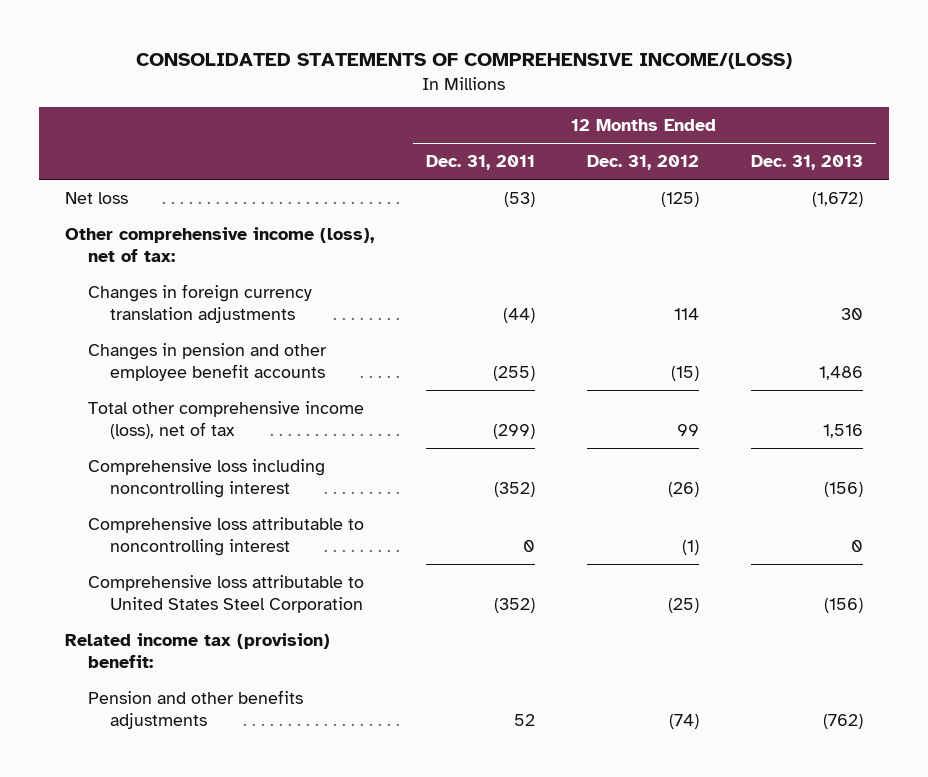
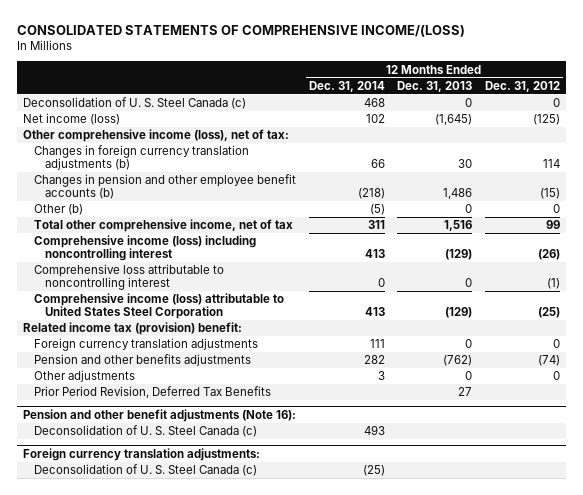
[425,155,535,171] Dec. 31, 2011 -> none
none -> [308,80,385,92] Dec. 31, 2014
none -> [23,97,247,110] Deconsolidation of U. S. Steel Canada (c)
[65,191,129,204] Net loss -> [23,113,121,126] Net income (loss)
[811,191,863,207] (1,672) -> [435,114,473,126] (1,645)
[87,283,312,324] Changes in foreign currency translation adjustments -> [34,145,250,171] Changes in foreign currency translation adjustments (b)
[87,342,327,382] Changes in pension and other employee benefit accounts -> [34,174,297,200] Changes in pension and other employee benefit accounts (b)
none -> [34,204,84,216] Other (b)
[87,400,364,440] Total other comprehensive income (loss), net of tax -> [34,219,294,233] Total other comprehensive income, net of tax
[87,458,325,499] Comprehensive loss including noncontrolling interest -> [34,235,257,262] Comprehensive income (loss) including noncontrolling interest
[823,482,863,498] (156) -> [445,249,473,261] (129)
[87,574,364,614] Comprehensive loss attributable to United States Steel Corporation -> [34,293,285,320] Comprehensive income (loss) attributable to United States Steel Corporation
[823,598,863,614] (156) -> [445,307,473,319] (129)
none -> [34,338,259,352] Foreign currency translation adjustments
none -> [34,370,136,383] Other adjustments
none -> [34,386,272,399] Prior Period Revision, Deferred Tax Benefits
none -> [23,408,297,422] Pension and other benefit adjustments (Note 16):
none -> [34,425,258,438] Deconsolidation of U. S. Steel Canada (c)
none -> [23,447,261,461] Foreign currency translation adjustments:
none -> [34,464,258,477] Deconsolidation of U. S. Steel Canada (c)

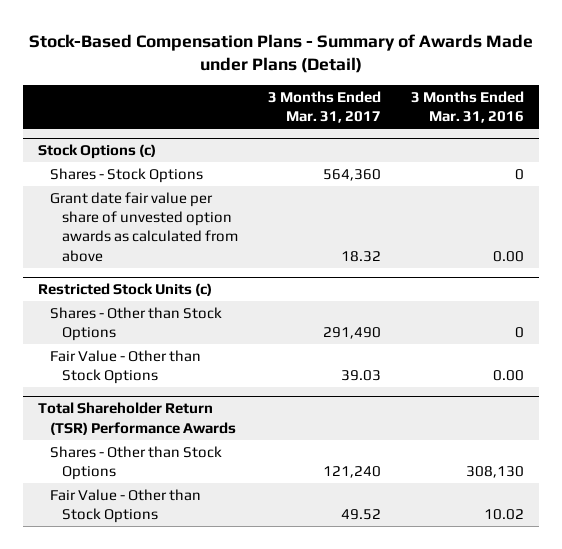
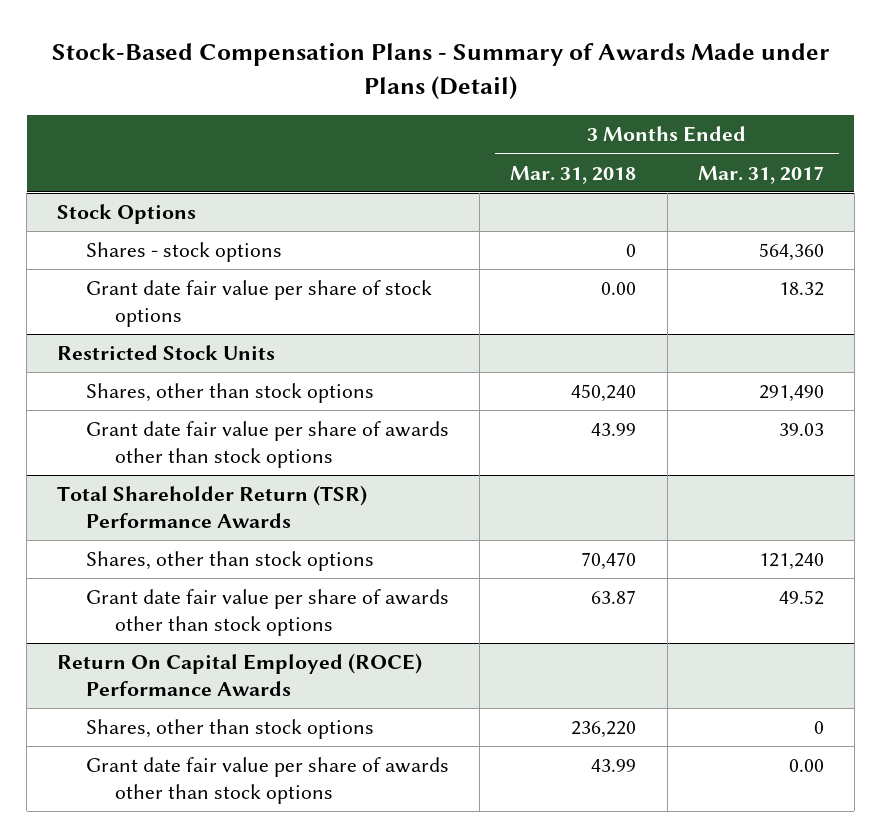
[411,90,525,124] 3 Months Ended Mar. 31, 2016 -> none
none -> [510,165,637,184] Mar. 31, 2018
[38,144,157,160] Stock Options (c) -> [57,204,197,225] Stock Options
[50,167,204,183] Shares - Stock Options -> [86,242,283,263] Shares - stock options
[50,191,238,262] Grant date fair value per share of unvested option awards as calculated from above -> [86,280,433,328] Grant date fair value per share of stock options
[38,283,213,297] Restricted Stock Units (c) -> [57,345,276,361] Restricted Stock Units
[50,306,223,342] Shares - Other than Stock Options -> [86,383,375,404] Shares, other than stock options
[50,349,202,385] Fair Value - Other than Stock Options -> [86,421,450,469] Grant date fair value per share of awards other than stock options
[50,445,223,481] Shares - Other than Stock Options -> [86,551,375,572] Shares, other than stock options
[50,488,202,524] Fair Value - Other than Stock Options -> [86,589,450,637] Grant date fair value per share of awards other than stock options
none -> [57,653,423,697] Return On Capital Employed (ROCE) Performance Awards
none -> [86,719,375,740] Shares, other than stock options
none -> [86,757,450,805] Grant date fair value per share of awards other than stock options

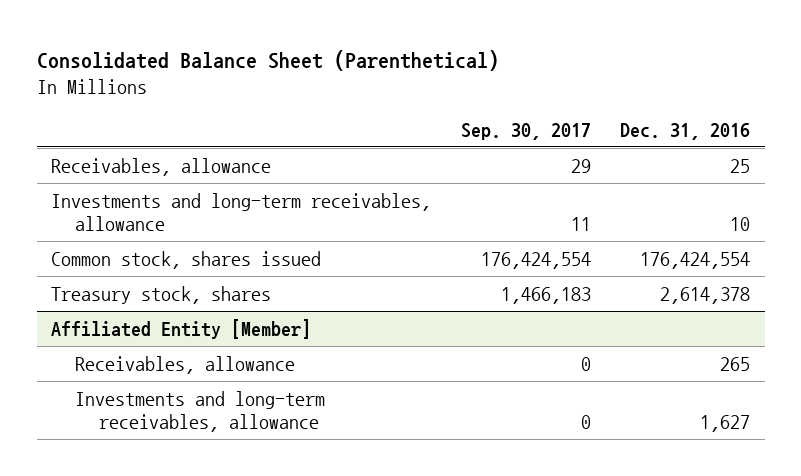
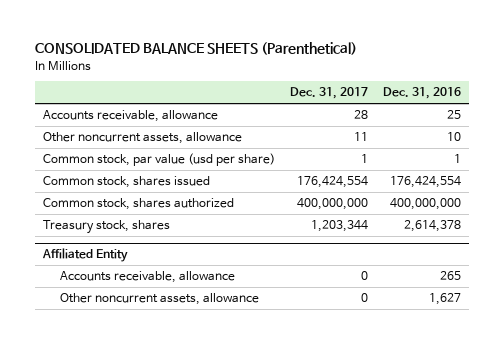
[36,49,499,71] Consolidated Balance Sheet (Parenthetical) -> [35,42,358,56] CONSOLIDATED BALANCE SHEETS (Parenthetical)
[460,122,591,140] Sep. 30, 2017 -> none
none -> [289,87,368,100] Dec. 31, 2017
[51,157,272,176] Receivables, allowance -> [42,110,218,123] Accounts receivable, allowance
[51,192,432,232] Investments and long-term receivables, allowance -> [42,132,242,145] Other noncurrent assets, allowance
none -> [42,153,275,167] Common stock, par value (usd per share)
none -> [42,198,234,211] Common stock, shares authorized
[51,318,312,339] Affiliated Entity [Member] -> [41,248,128,263] Affiliated Entity
[75,355,296,374] Receivables, allowance -> [59,271,235,284] Accounts receivable, allowance
[75,390,326,433] Investments and long-term receivables, allowance -> [59,293,259,306] Other noncurrent assets, allowance

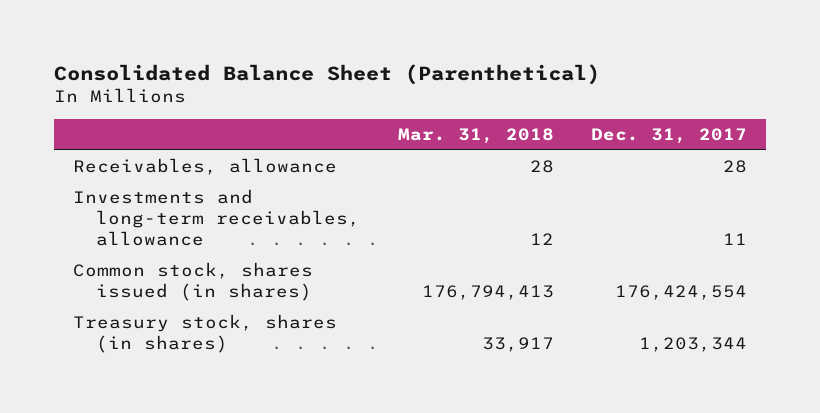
[35,42,358,56] CONSOLIDATED BALANCE SHEETS (Parenthetical) -> [54,63,601,85] Consolidated Balance Sheet (Parenthetical)
[383,87,462,100] Dec. 31, 2016 -> none
none -> [397,128,554,145] Mar. 31, 2018
[42,153,275,167] Common stock, par value (usd per share) -> none
[42,198,234,211] Common stock, shares authorized -> none
[41,248,128,263] Affiliated Entity -> none
[59,271,235,284] Accounts receivable, allowance -> none
[59,293,259,306] Other noncurrent assets, allowance -> none
[42,110,218,123] Accounts receivable, allowance -> [72,158,337,176] Receivables, allowance
[42,132,242,145] Other noncurrent assets, allowance -> [72,189,361,246] Investments and long-term receivables, allowance
[42,176,210,189] Common stock, shares issued -> [72,262,313,302] Common stock, shares issued (in shares)
[42,220,170,235] Treasury stock, shares -> [72,314,337,354] Treasury stock, shares (in shares)

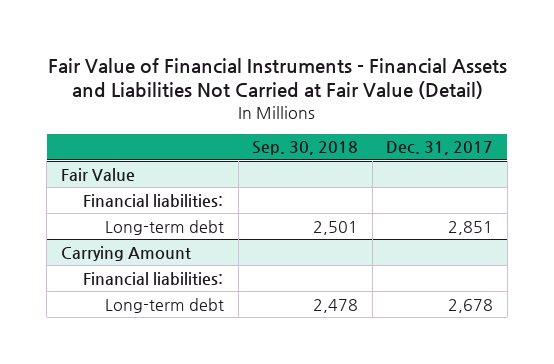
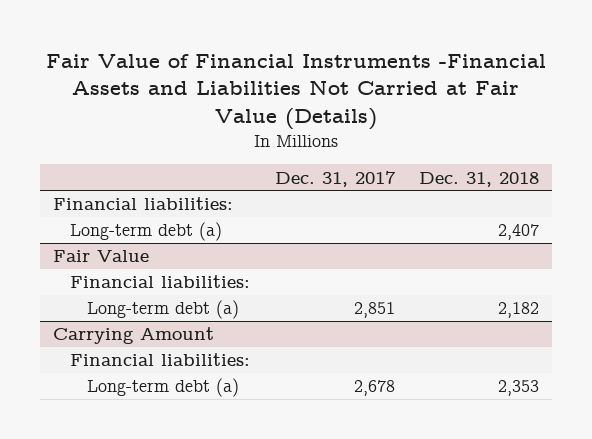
[48,57,508,100] Fair Value of Financial Instruments - Financial Assets and Liabilities Not Carried at Fair Value (Detail) -> [45,53,546,130] Fair Value of Financial Instruments -Financial Assets and Liabilities Not Carried at Fair Value (Details)
[252,141,359,156] Sep. 30, 2018 -> none
none -> [419,171,540,187] Dec. 31, 2018
none -> [52,197,233,211] Financial liabilities:
none -> [69,222,222,242] Long-term debt (a)
[105,219,225,235] Long-term debt -> [87,300,240,320] Long-term debt (a)
[105,297,225,313] Long-term debt -> [87,378,240,398] Long-term debt (a)

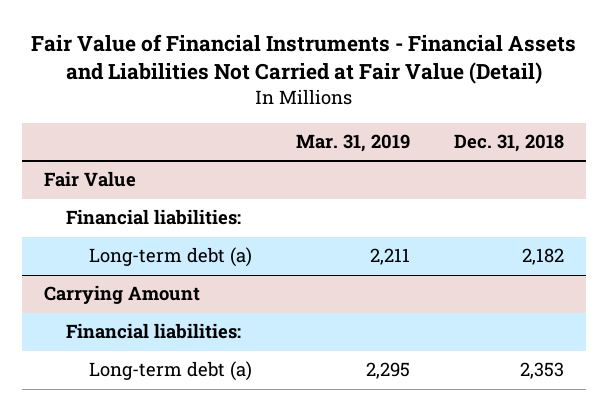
[45,53,546,130] Fair Value of Financial Instruments -Financial Assets and Liabilities Not Carried at Fair Value (Details) -> [31,33,577,85] Fair Value of Financial Instruments - Financial Assets and Liabilities Not Carried at Fair Value (Detail)
[274,170,396,187] Dec. 31, 2017 -> none
none -> [295,134,410,153] Mar. 31, 2019
[52,197,233,211] Financial liabilities: -> none
[69,222,222,242] Long-term debt (a) -> none

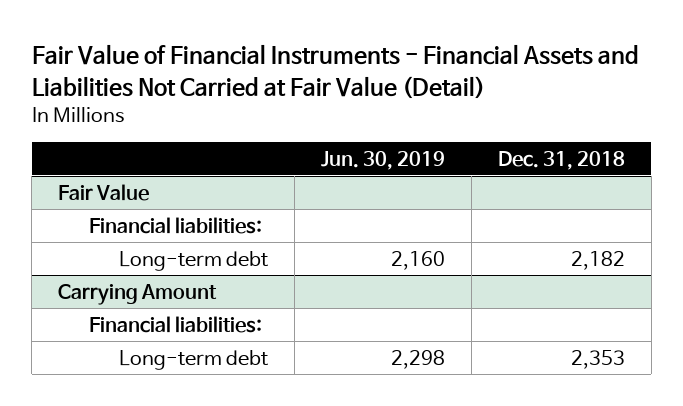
[295,134,410,153] Mar. 31, 2019 -> none
none -> [320,150,445,170] Jun. 30, 2019
[88,247,252,268] Long-term debt (a) -> [118,250,268,271] Long-term debt
[88,361,252,382] Long-term debt (a) -> [118,349,268,370] Long-term debt

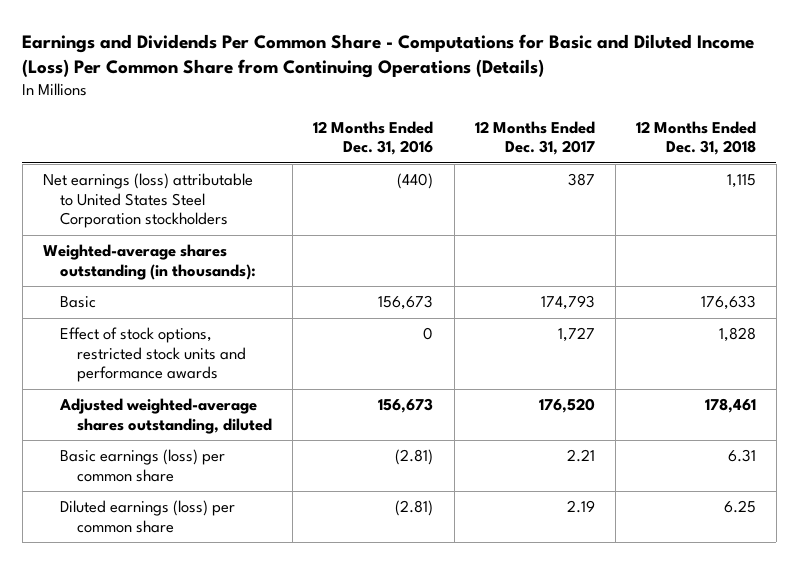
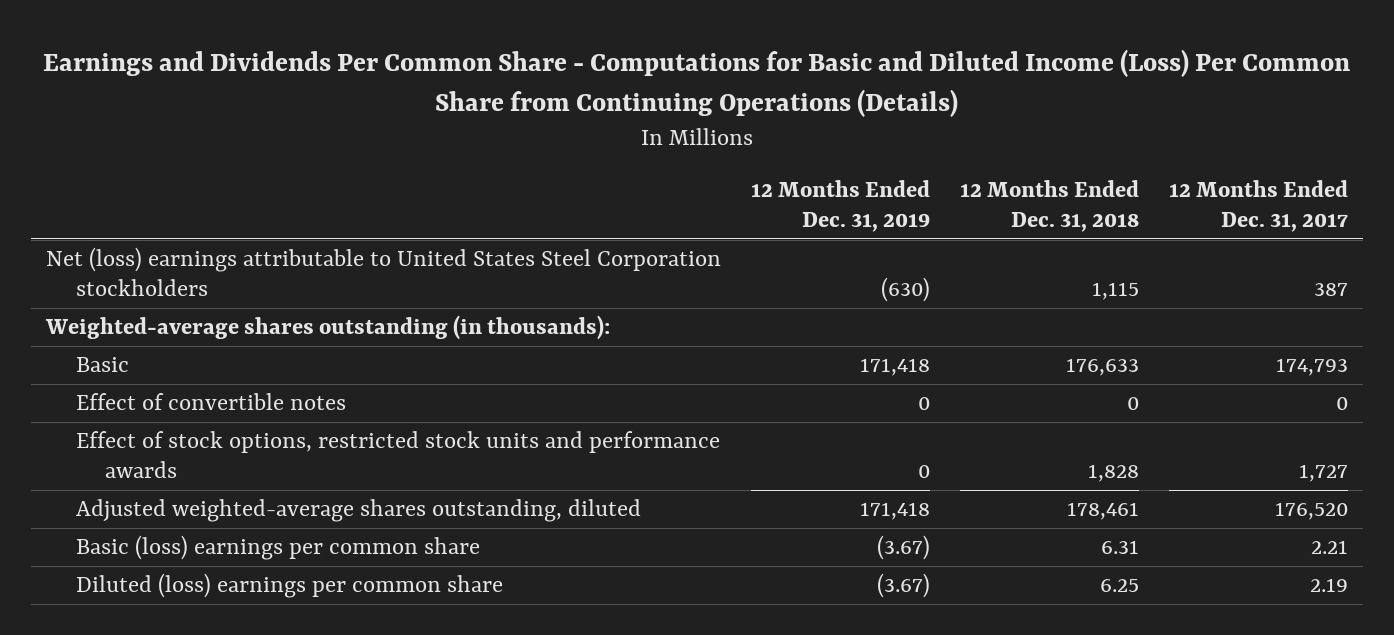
[313,120,434,156] 12 Months Ended Dec. 31, 2016 -> none
none -> [751,180,931,232] 12 Months Ended Dec. 31, 2019
[42,173,253,229] Net earnings (loss) attributable to United States Steel Corporation stockholders -> [46,247,722,296] Net (loss) earnings attributable to United States Steel Corporation stockholders
none -> [75,393,346,411] Effect of convertible notes
[59,449,225,482] Basic earnings (loss) per common share -> [75,535,480,561] Basic (loss) earnings per common share
[59,500,235,533] Diluted earnings (loss) per common share -> [75,573,503,599] Diluted (loss) earnings per common share

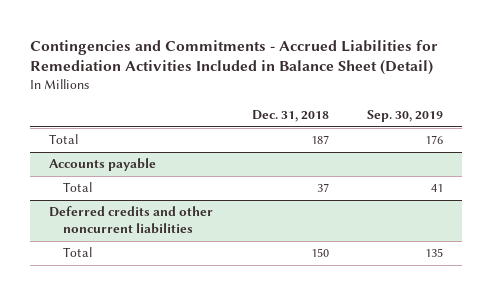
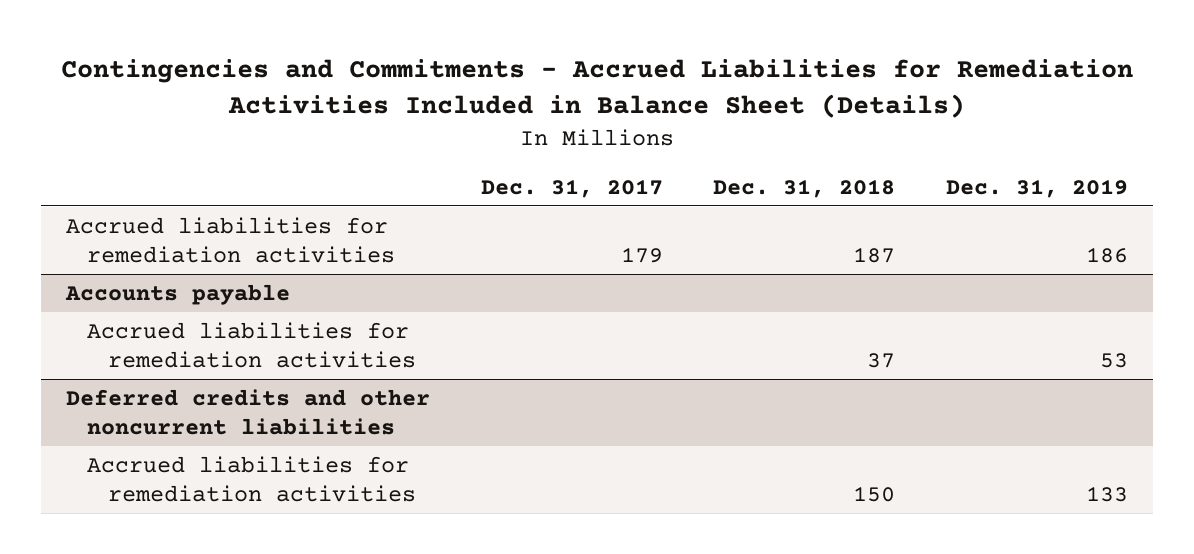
[29,39,438,76] Contingencies and Commitments - Accrued Liabilities for Remediation Activities Included in Balance Sheet (Detail) -> [61,59,1134,119] Contingencies and Commitments - Accrued Liabilities for Remediation Activities Included in Balance Sheet (Details)
[366,109,443,122] Sep. 30, 2019 -> none
none -> [480,178,663,198] Dec. 31, 2017
none -> [945,178,1128,198] Dec. 31, 2019
[49,134,79,145] Total -> [66,216,396,264] Accrued liabilities for remediation activities
[62,182,92,193] Total -> [87,321,417,369] Accrued liabilities for remediation activities
[62,247,92,258] Total -> [87,455,417,503] Accrued liabilities for remediation activities

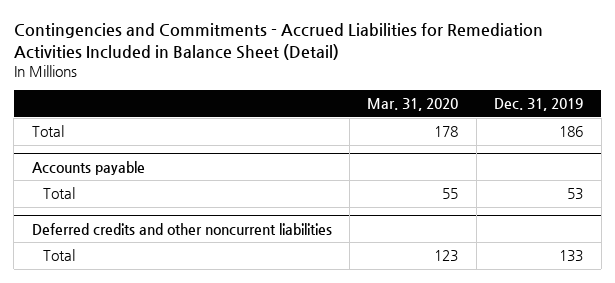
[61,59,1134,119] Contingencies and Commitments - Accrued Liabilities for Remediation Activities Included in Balance Sheet (Details) -> [13,23,543,61] Contingencies and Commitments - Accrued Liabilities for Remediation Activities Included in Balance Sheet (Detail)
[480,178,663,198] Dec. 31, 2017 -> none
[713,178,896,198] Dec. 31, 2018 -> none
none -> [367,98,459,112] Mar. 31, 2020
[66,216,396,264] Accrued liabilities for remediation activities -> [31,125,64,138] Total
[87,321,417,369] Accrued liabilities for remediation activities -> [43,187,76,200] Total
[87,455,417,503] Accrued liabilities for remediation activities -> [43,249,76,262] Total

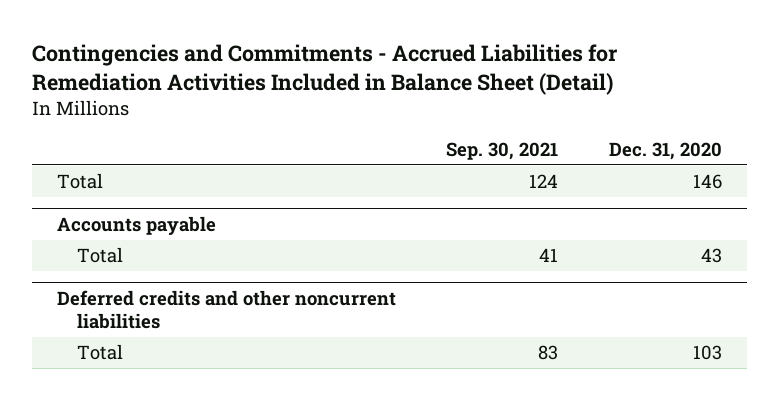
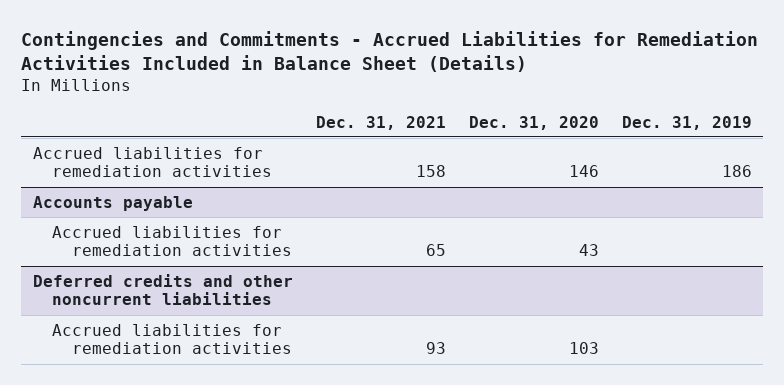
[31,43,618,95] Contingencies and Commitments - Accrued Liabilities for Remediation Activities Included in Balance Sheet (Detail) -> [21,30,759,72] Contingencies and Commitments - Accrued Liabilities for Remediation Activities Included in Balance Sheet (Details)
[446,141,559,160] Sep. 30, 2021 -> none
none -> [315,115,446,130] Dec. 31, 2021
none -> [621,115,752,130] Dec. 31, 2019
[57,173,104,190] Total -> [32,146,273,178] Accrued liabilities for remediation activities
[77,247,124,264] Total -> [52,225,292,257] Accrued liabilities for remediation activities
[77,344,124,361] Total -> [52,323,292,355] Accrued liabilities for remediation activities

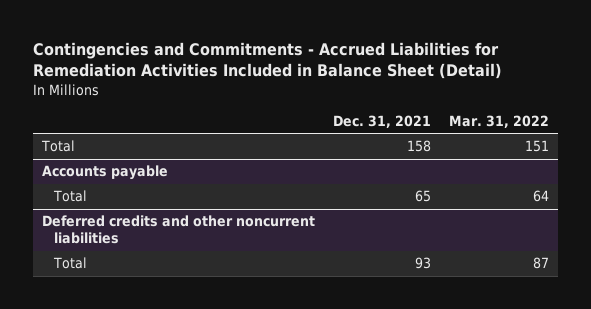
[21,30,759,72] Contingencies and Commitments - Accrued Liabilities for Remediation Activities Included in Balance Sheet (Details) -> [33,41,503,80] Contingencies and Commitments - Accrued Liabilities for Remediation Activities Included in Balance Sheet (Detail)
[468,115,599,130] Dec. 31, 2020 -> none
[621,115,752,130] Dec. 31, 2019 -> none
none -> [448,115,549,129] Mar. 31, 2022
[32,146,273,178] Accrued liabilities for remediation activities -> [41,140,76,153] Total
[52,225,292,257] Accrued liabilities for remediation activities -> [53,190,88,203] Total
[52,323,292,355] Accrued liabilities for remediation activities -> [53,257,88,270] Total

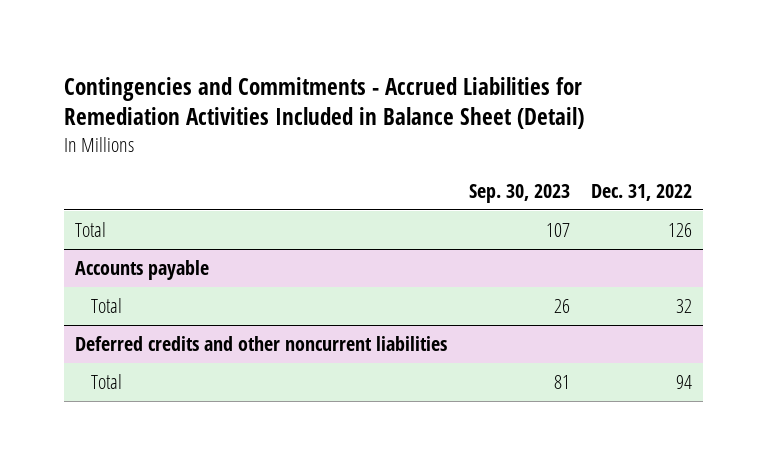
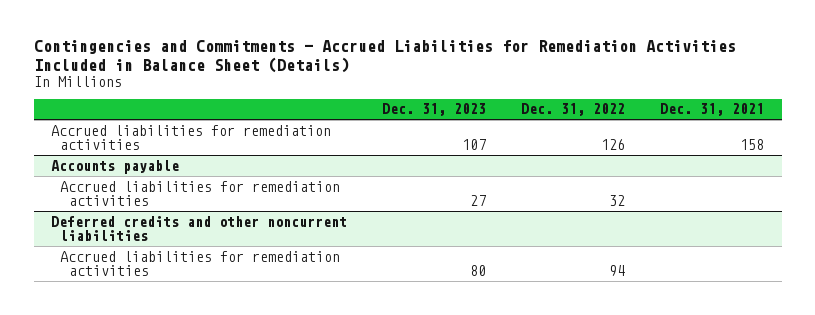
[63,76,584,130] Contingencies and Commitments - Accrued Liabilities for Remediation Activities Included in Balance Sheet (Detail) -> [33,40,736,73] Contingencies and Commitments - Accrued Liabilities for Remediation Activities Included in Balance Sheet (Details)
[468,183,570,203] Sep. 30, 2023 -> none
none -> [382,103,487,117] Dec. 31, 2023
none -> [660,103,765,117] Dec. 31, 2021
[74,222,106,238] Total -> [51,124,332,151] Accrued liabilities for remediation activities
[90,298,122,314] Total -> [60,180,341,207] Accrued liabilities for remediation activities
[90,374,122,390] Total -> [60,250,341,277] Accrued liabilities for remediation activities

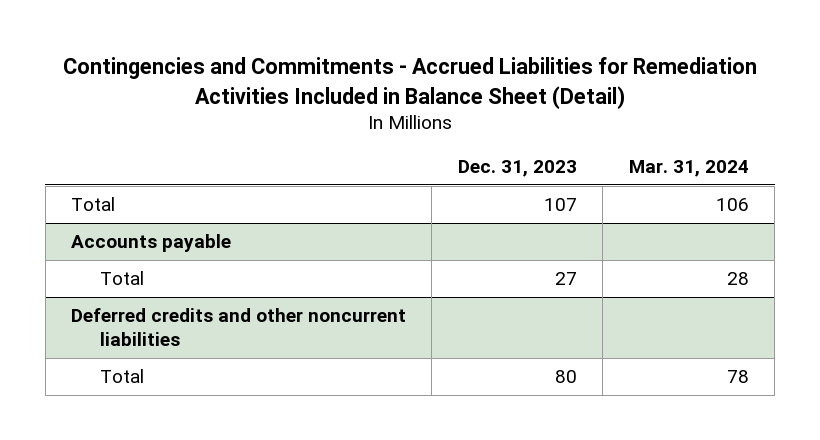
[33,40,736,73] Contingencies and Commitments - Accrued Liabilities for Remediation Activities Included in Balance Sheet (Details) -> [62,57,757,109] Contingencies and Commitments - Accrued Liabilities for Remediation Activities Included in Balance Sheet (Detail)
[521,103,626,117] Dec. 31, 2022 -> none
[660,103,765,117] Dec. 31, 2021 -> none
none -> [628,160,749,178] Mar. 31, 2024
[51,124,332,151] Accrued liabilities for remediation activities -> [71,196,116,211] Total
[60,180,341,207] Accrued liabilities for remediation activities -> [99,270,144,285] Total
[60,250,341,277] Accrued liabilities for remediation activities -> [99,368,144,383] Total

